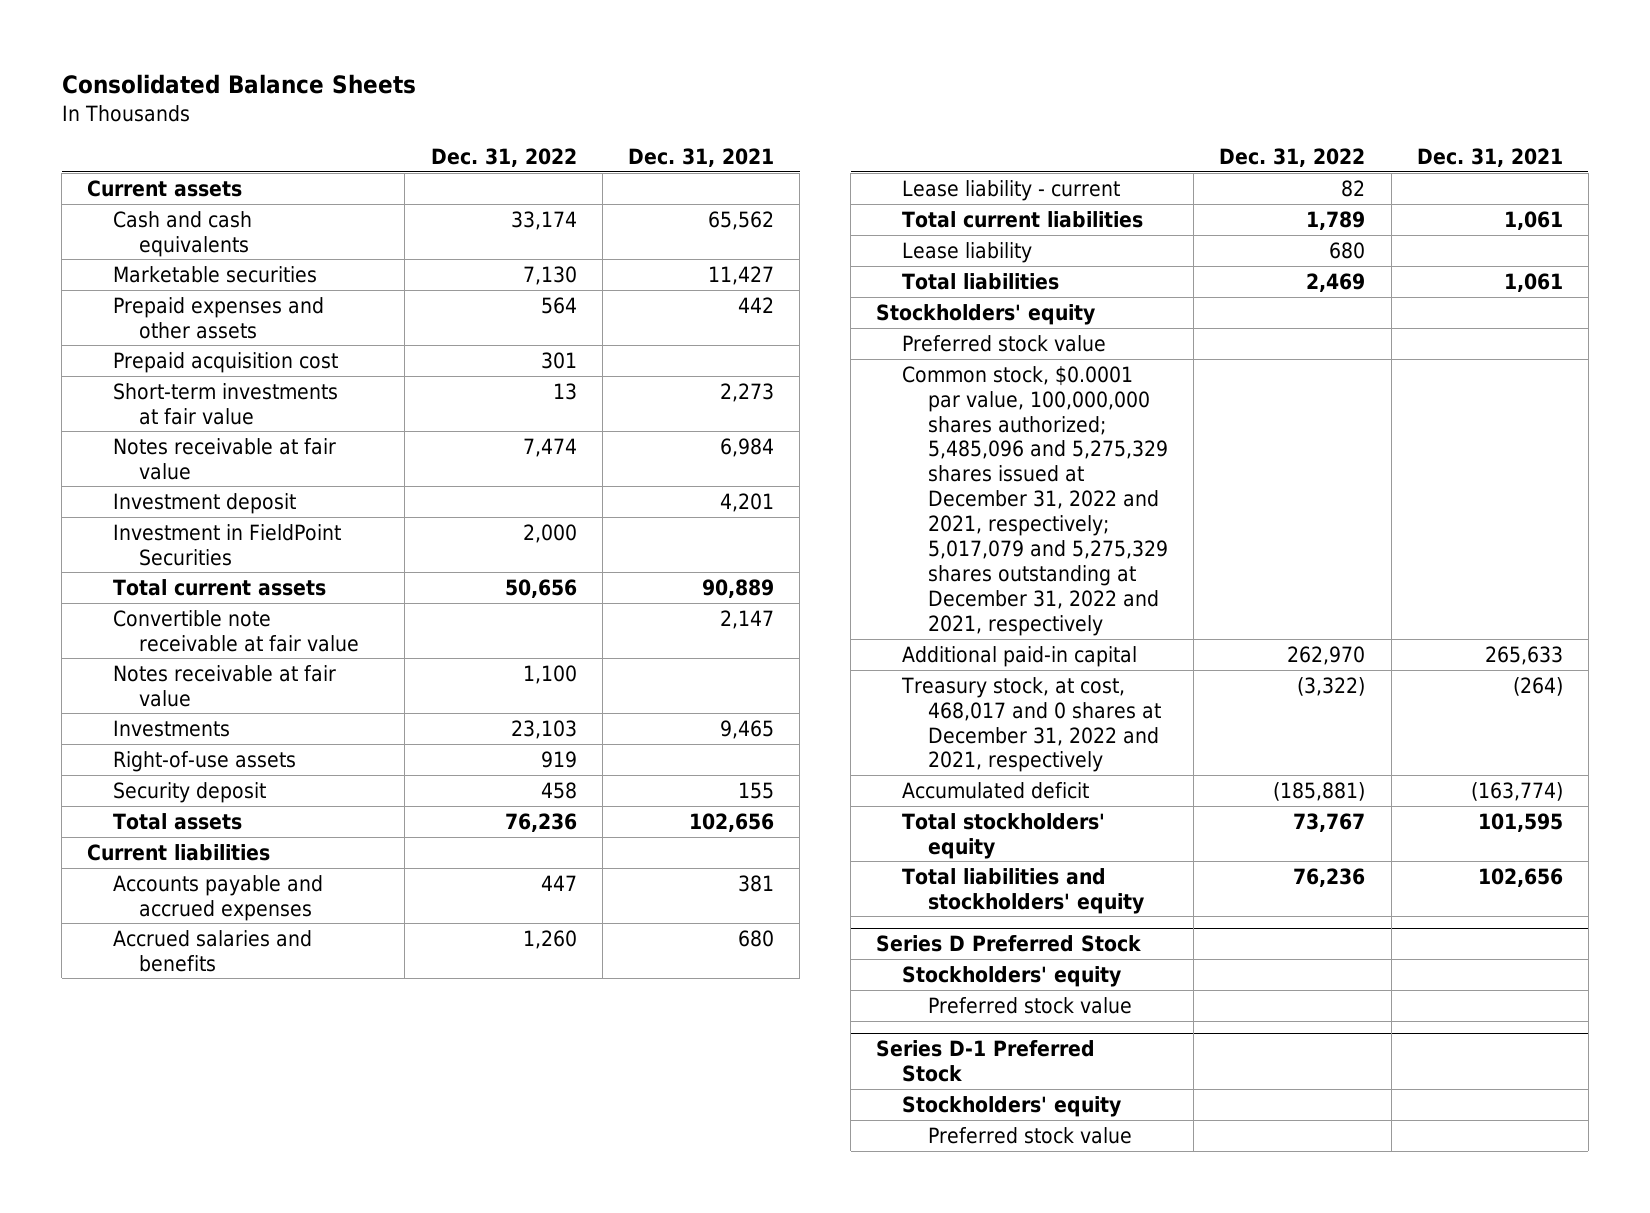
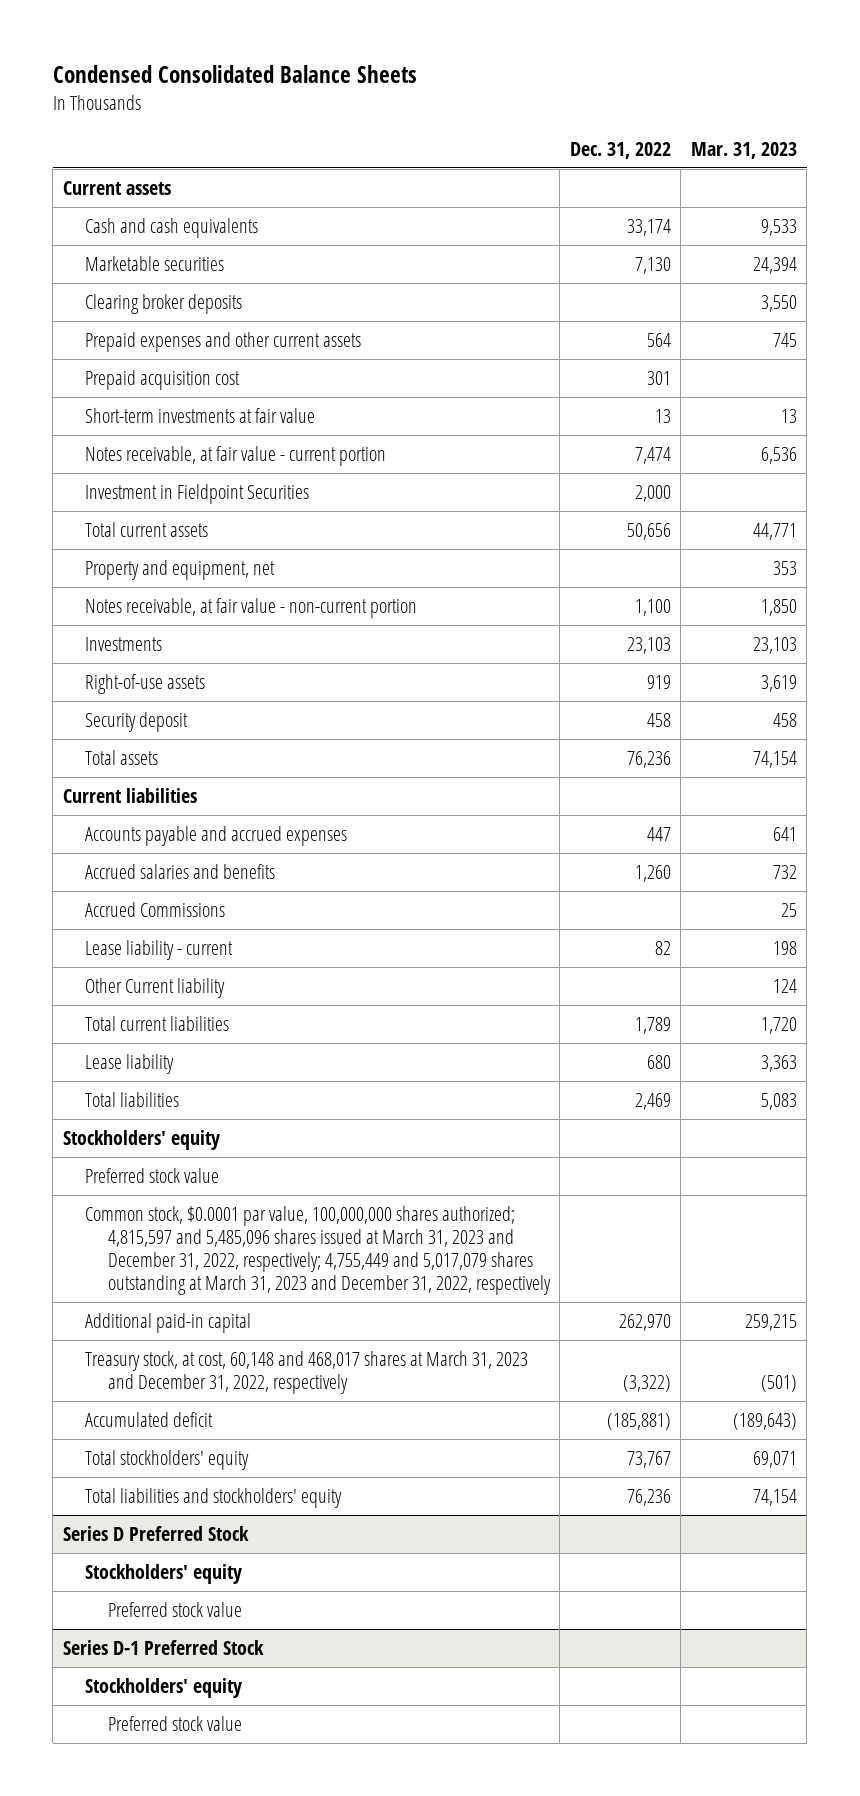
[61,74,416,95] Consolidated Balance Sheets -> [52,65,417,84] Condensed Consolidated Balance Sheets
[627,147,774,167] Dec. 31, 2021 -> none
none -> [690,141,797,159] Mar. 31, 2023
none -> [85,294,243,315] Clearing broker deposits
[113,296,325,339] Prepaid expenses and other assets -> [85,332,362,353] Prepaid expenses and other current assets
[113,492,297,514] Investment deposit -> none
[113,437,337,480] Notes receivable at fair value -> [85,446,387,467] Notes receivable, at fair value - current portion
[113,523,342,566] Investment in FieldPoint Securities -> [85,484,310,505] Investment in Fieldpoint Securities
[113,609,360,652] Convertible note receivable at fair value -> none
none -> [85,560,276,581] Property and equipment, net
[113,664,337,707] Notes receivable at fair value -> [85,598,418,619] Notes receivable, at fair value - non-current portion
none -> [85,902,226,918] Accrued Commissions
none -> [85,978,226,999] Other Current liability
[902,365,1169,636] Common stock, $0.0001 par value, 100,000,000 shares authorized; 5,485,096 and 5,275,329 shares issued at December 31, 2022 and 2021, respectively; 5,017,079 and 5,275,329 shares outstanding at December 31, 2022 and 2021, respectively -> [85,1206,551,1295] Common stock, $0.0001 par value, 100,000,000 shares authorized; 4,815,597 and 5,485,096 shares issued at March 31, 2023 and December 31, 2022, respectively; 4,755,449 and 5,017,079 shares outstanding at March 31, 2023 and December 31, 2022, respectively
[901,676,1162,773] Treasury stock, at cost, 468,017 and 0 shares at December 31, 2022 and 2021, respectively -> [85,1351,529,1395] Treasury stock, at cost, 60,148 and 468,017 shares at March 31, 2023 and December 31, 2022, respectively

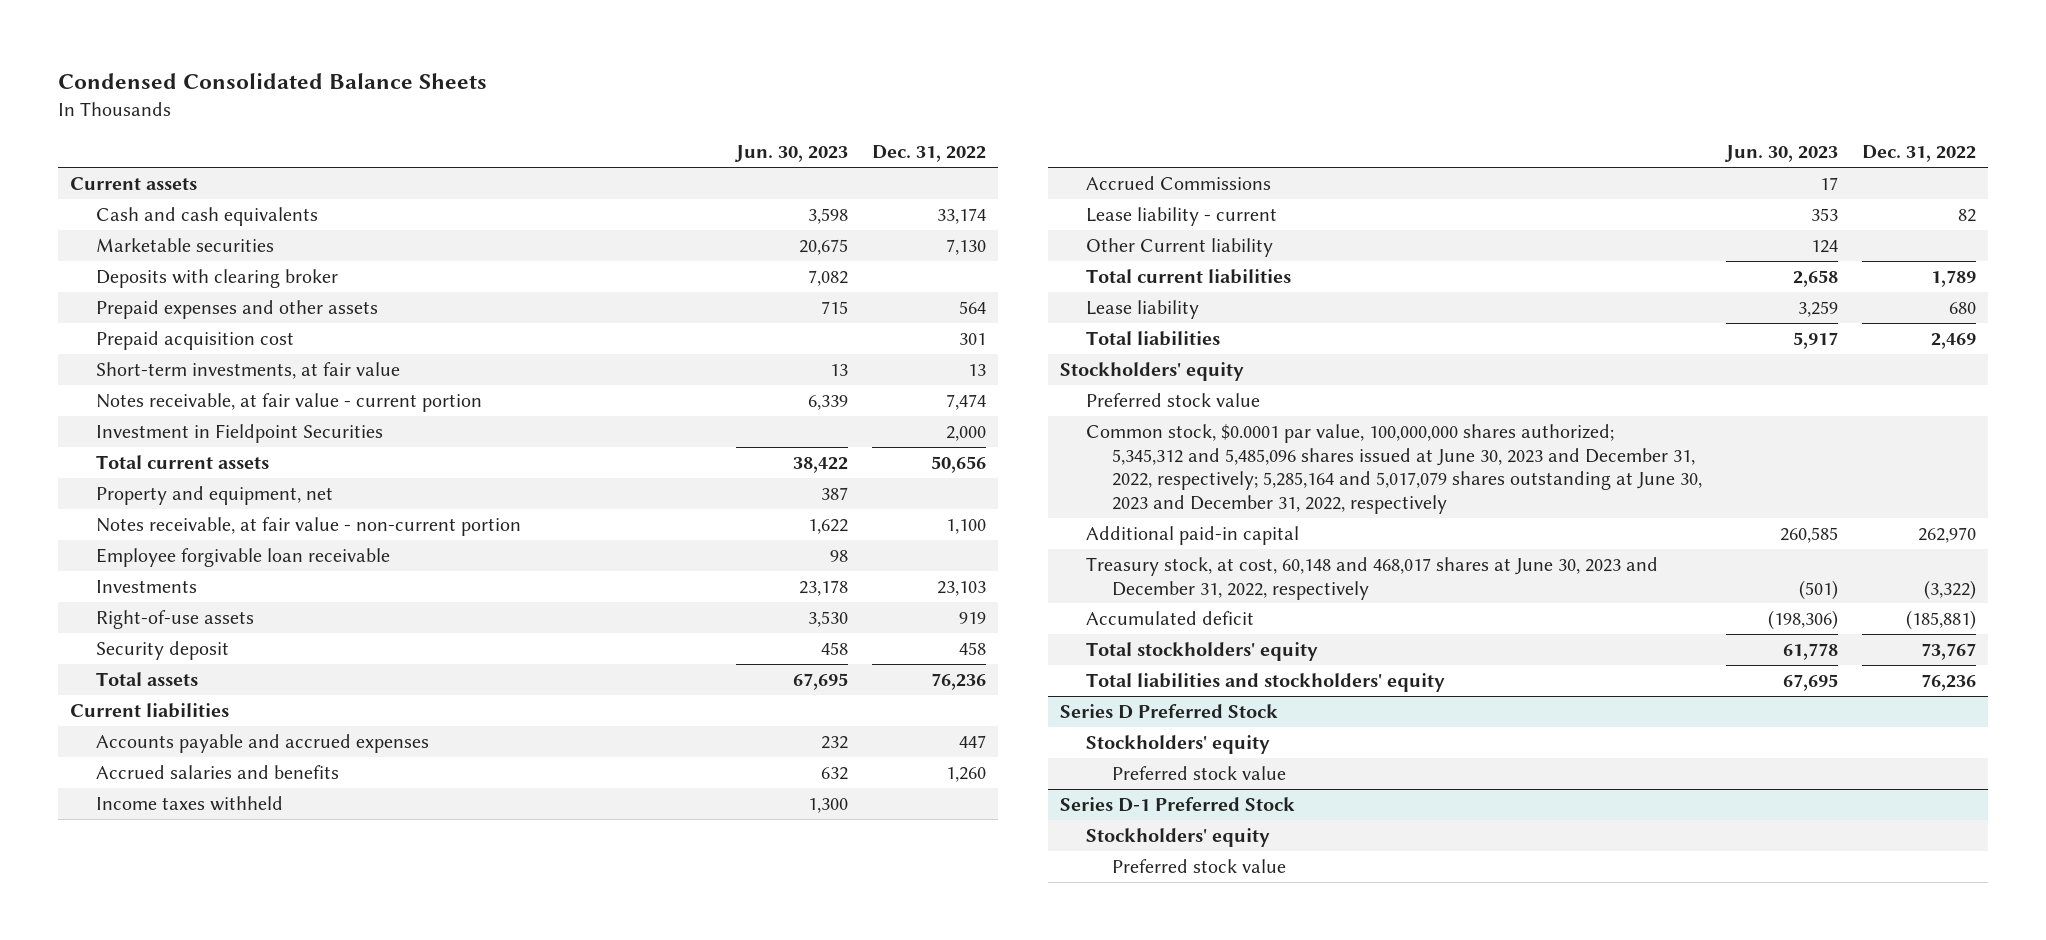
[690,141,797,159] Mar. 31, 2023 -> none
none -> [733,145,848,163] Jun. 30, 2023
[85,294,243,315] Clearing broker deposits -> [96,268,339,288] Deposits with clearing broker
[85,332,362,353] Prepaid expenses and other current assets -> [96,299,379,319] Prepaid expenses and other assets
[85,408,316,424] Short-term investments at fair value -> [96,361,401,379] Short-term investments, at fair value
none -> [96,547,391,567] Employee forgivable loan receivable
none -> [96,795,284,811] Income taxes withheld
[85,1206,551,1295] Common stock, $0.0001 par value, 100,000,000 shares authorized; 4,815,597 and 5,485,096 shares issued at March 31, 2023 and December 31, 2022, respectively; 4,755,449 and 5,017,079 shares outstanding at March 31, 2023 and December 31, 2022, respectively -> [1085,423,1702,514] Common stock, $0.0001 par value, 100,000,000 shares authorized; 5,345,312 and 5,485,096 shares issued at June 30, 2023 and December 31, 2022, respectively; 5,285,164 and 5,017,079 shares outstanding at June 30, 2023 and December 31, 2022, respectively
[85,1351,529,1395] Treasury stock, at cost, 60,148 and 468,017 shares at March 31, 2023 and December 31, 2022, respectively -> [1085,556,1658,600] Treasury stock, at cost, 60,148 and 468,017 shares at June 30, 2023 and December 31, 2022, respectively

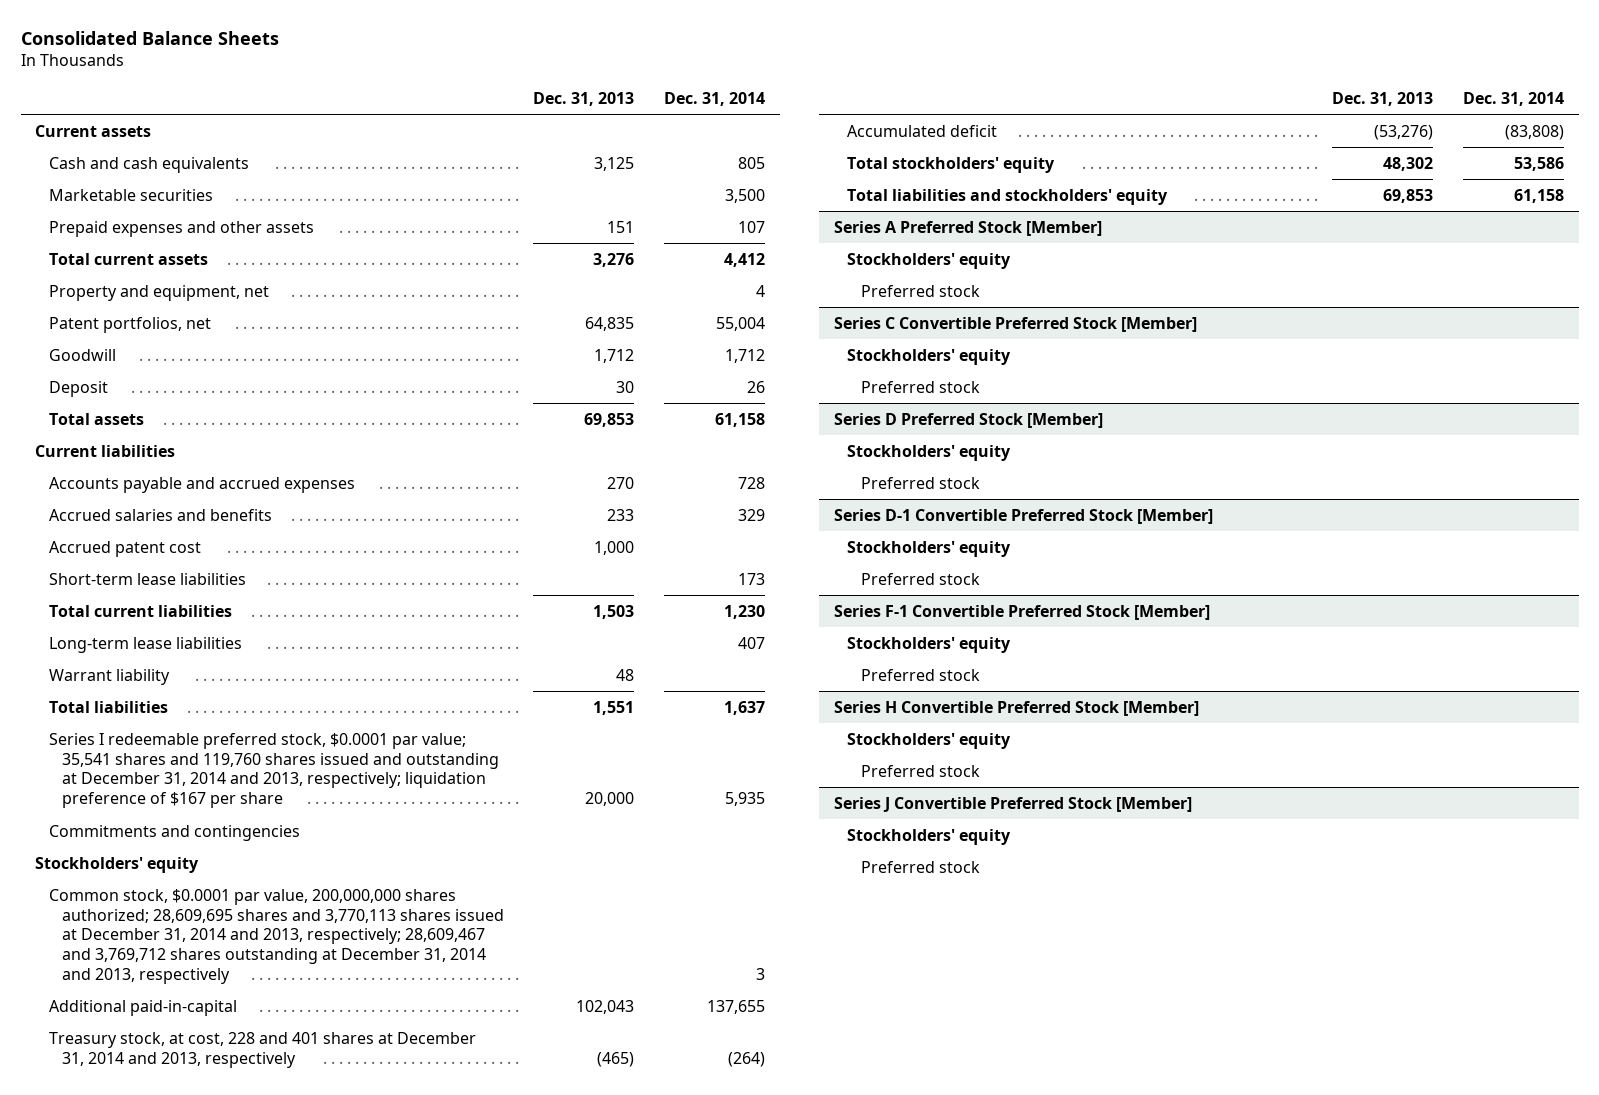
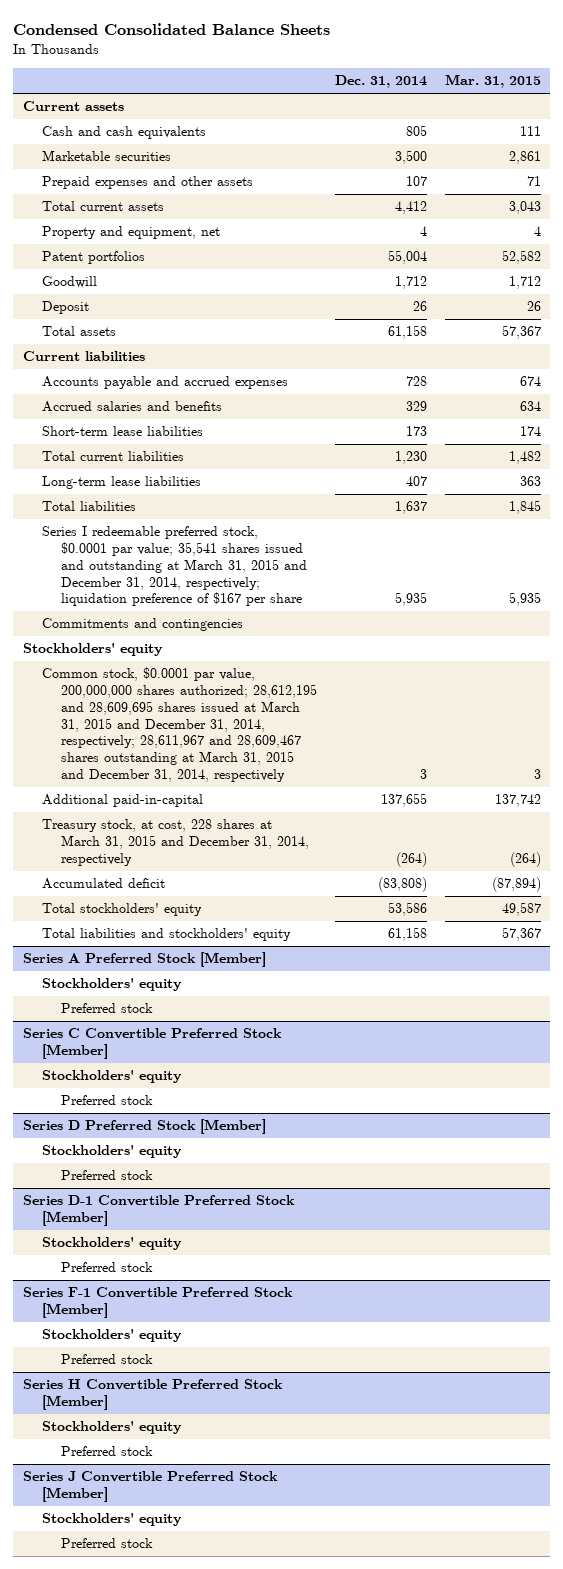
[20,31,279,46] Consolidated Balance Sheets -> [13,23,331,36] Condensed Consolidated Balance Sheets
[533,92,635,107] Dec. 31, 2013 -> none
none -> [444,74,541,89] Mar. 31, 2015
[48,316,211,333] Patent portfolios, net -> [41,251,145,265] Patent portfolios
[48,540,201,557] Accrued patent cost -> none
[48,668,170,685] Warrant liability -> none
[48,732,499,809] Series I redeemable preferred stock, $0.0001 par value; 35,541 shares and 119,760 shares issued and outstanding at December 31, 2014 and 2013, respectively; liquidation preference of $167 per share -> [41,526,307,607] Series I redeemable preferred stock, $0.0001 par value; 35,541 shares issued and outstanding at March 31, 2015 and December 31, 2014, respectively; liquidation preference of $167 per share
[48,888,504,984] Common stock, $0.0001 par value, 200,000,000 shares authorized; 28,609,695 shares and 3,770,113 shares issued at December 31, 2014 and 2013, respectively; 28,609,467 and 3,769,712 shares outstanding at December 31, 2014 and 2013, respectively -> [41,667,317,782] Common stock, $0.0001 par value, 200,000,000 shares authorized; 28,612,195 and 28,609,695 shares issued at March 31, 2015 and December 31, 2014, respectively; 28,611,967 and 28,609,467 shares outstanding at March 31, 2015 and December 31, 2014, respectively
[48,1031,476,1068] Treasury stock, at cost, 228 and 401 shares at December 31, 2014 and 2013, respectively -> [41,819,309,866] Treasury stock, at cost, 228 shares at March 31, 2015 and December 31, 2014, respectively

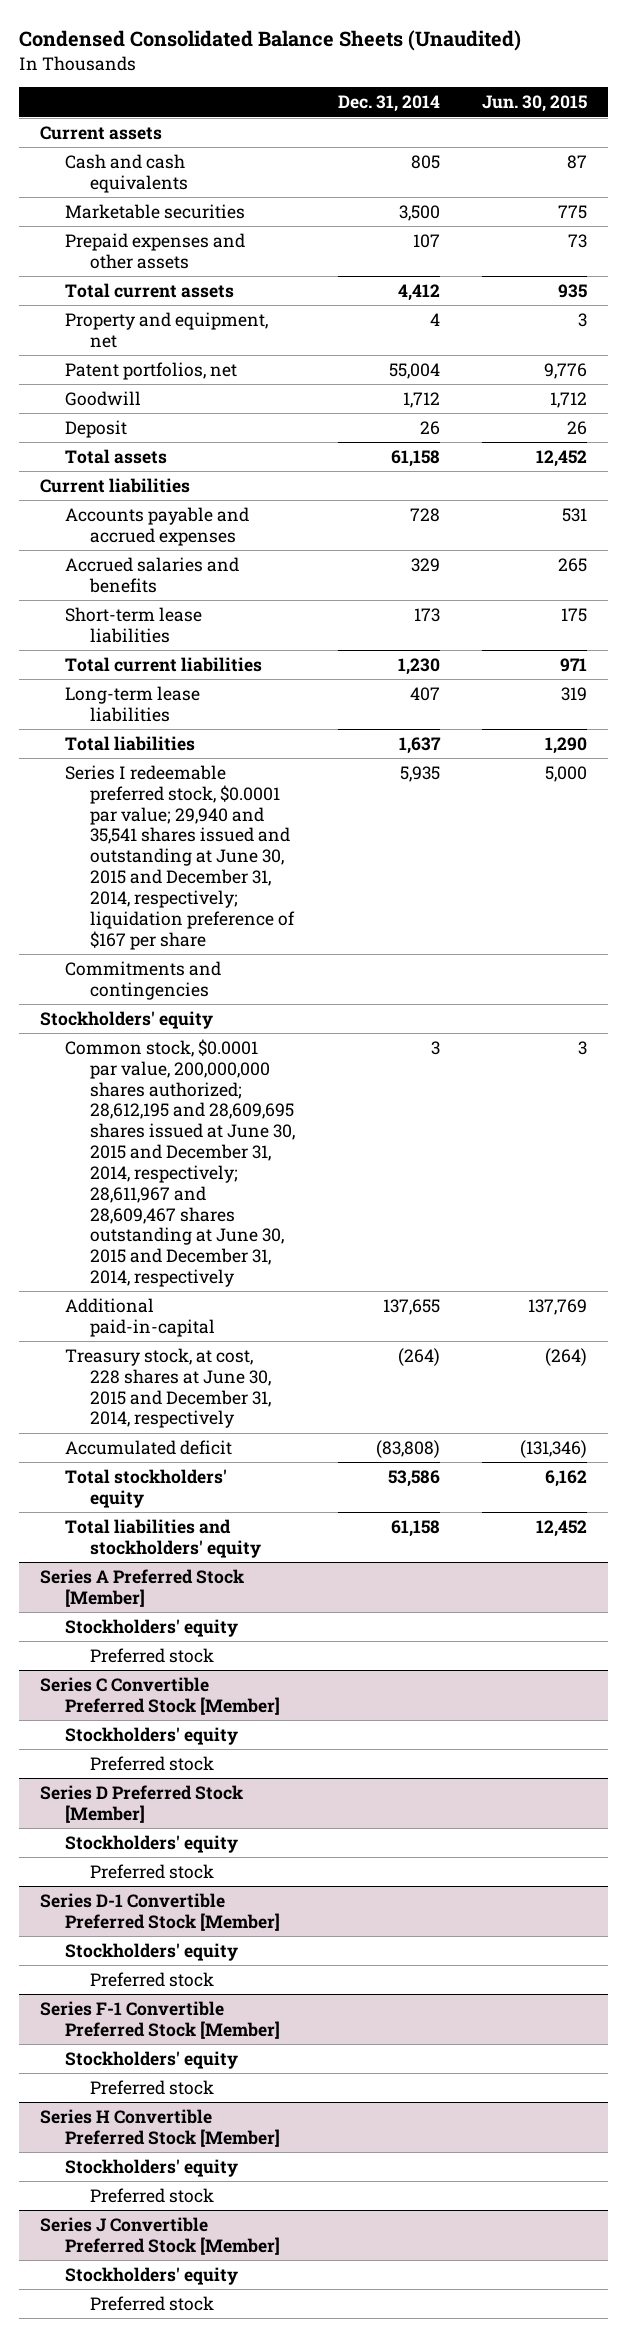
[13,23,331,36] Condensed Consolidated Balance Sheets -> [19,30,522,52] Condensed Consolidated Balance Sheets (Unaudited)
[444,74,541,89] Mar. 31, 2015 -> none
none -> [481,95,587,113] Jun. 30, 2015
[41,251,145,265] Patent portfolios -> [65,361,238,380] Patent portfolios, net
[41,526,307,607] Series I redeemable preferred stock, $0.0001 par value; 35,541 shares issued and outstanding at March 31, 2015 and December 31, 2014, respectively; liquidation preference of $167 per share -> [65,764,296,950] Series I redeemable preferred stock, $0.0001 par value; 29,940 and 35,541 shares issued and outstanding at June 30, 2015 and December 31, 2014, respectively; liquidation preference of $167 per share
[41,667,317,782] Common stock, $0.0001 par value, 200,000,000 shares authorized; 28,612,195 and 28,609,695 shares issued at March 31, 2015 and December 31, 2014, respectively; 28,611,967 and 28,609,467 shares outstanding at March 31, 2015 and December 31, 2014, respectively -> [65,1038,296,1288] Common stock, $0.0001 par value, 200,000,000 shares authorized; 28,612,195 and 28,609,695 shares issued at June 30, 2015 and December 31, 2014, respectively; 28,611,967 and 28,609,467 shares outstanding at June 30, 2015 and December 31, 2014, respectively
[41,819,309,866] Treasury stock, at cost, 228 shares at March 31, 2015 and December 31, 2014, respectively -> [65,1347,272,1429] Treasury stock, at cost, 228 shares at June 30, 2015 and December 31, 2014, respectively

